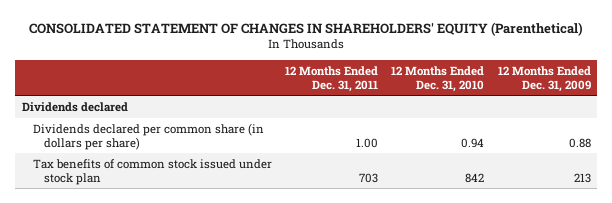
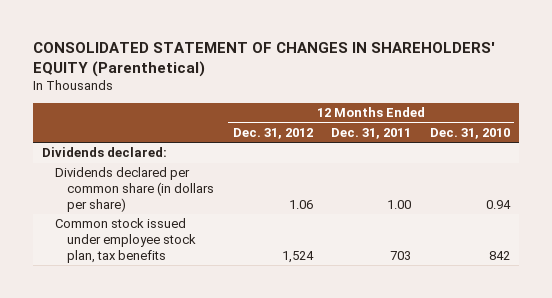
[497,66,591,92] 12 Months Ended Dec. 31, 2009 -> none
none -> [232,127,313,139] Dec. 31, 2012
[21,101,128,112] Dividends declared -> [42,147,168,158] Dividends declared:
[33,158,273,185] Tax benefits of common stock issued under stock plan -> [54,218,197,264] Common stock issued under employee stock plan, tax benefits

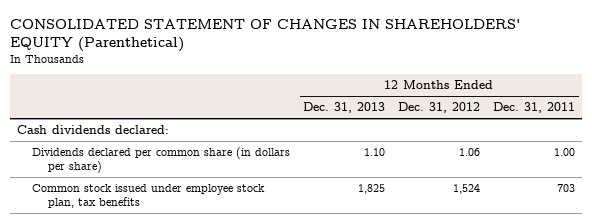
[429,127,510,139] Dec. 31, 2010 -> none
none -> [303,102,386,114] Dec. 31, 2013
[42,147,168,158] Dividends declared: -> [16,125,169,135] Cash dividends declared:

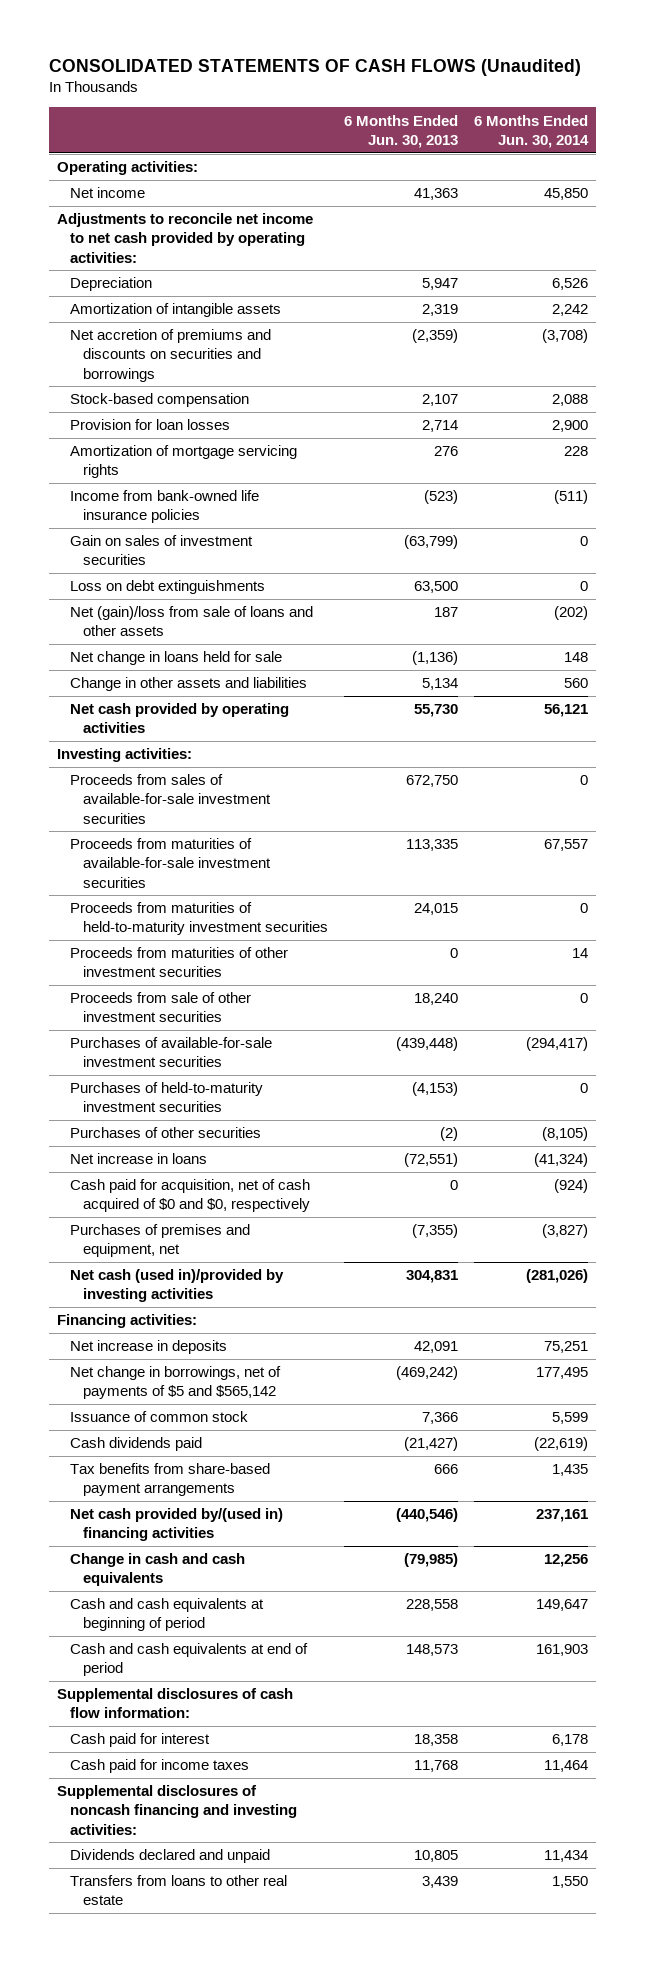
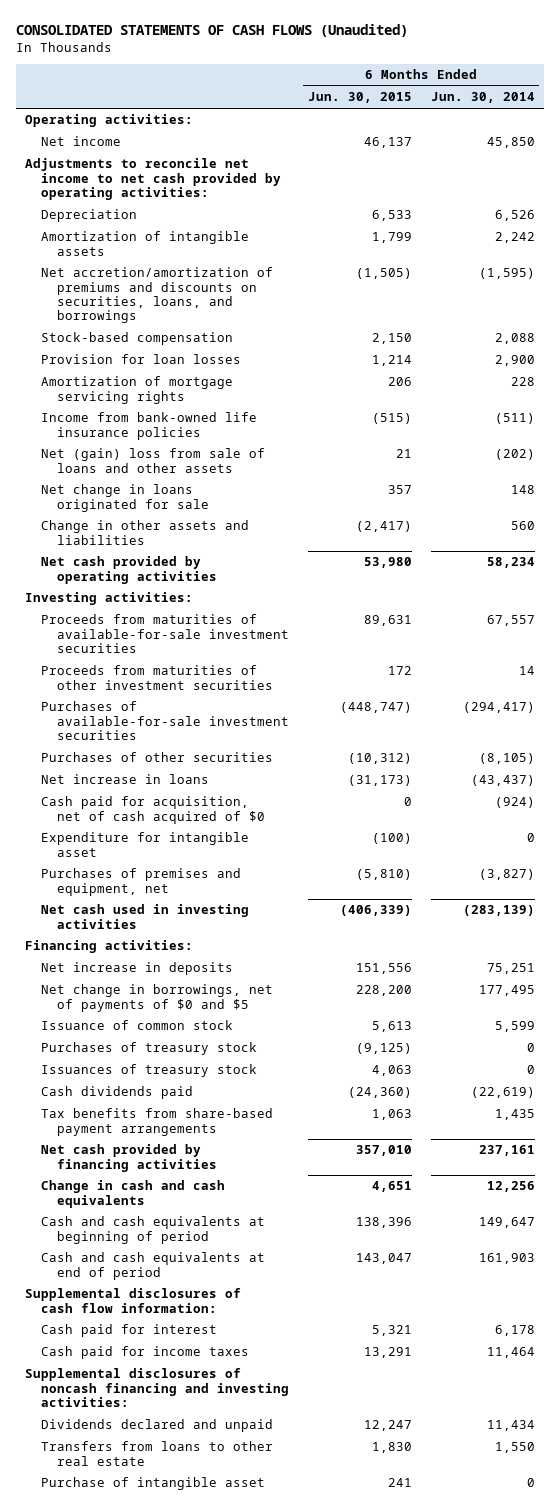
[343,114,458,148] 6 Months Ended Jun. 30, 2013 -> none
none -> [308,92,413,104] Jun. 30, 2015
[69,329,271,382] Net accretion of premiums and discounts on securities and borrowings -> [41,267,274,324] Net accretion/amortization of premiums and discounts on securities, loans, and borrowings
[541,329,588,344] (3,708) -> [478,268,535,280] (1,595)
[69,535,253,566] Gain on sales of investment securities -> none
[69,580,265,595] Loss on debt extinguishments -> none
[69,606,313,637] Net (gain)/loss from sale of loans and other assets -> [41,448,266,473] Net (gain) loss from sale of loans and other assets
[69,651,282,666] Net change in loans held for sale -> [41,484,210,512] Net change in loans originated for sale
[543,704,588,718] 56,121 -> [486,557,535,569] 58,234
[69,774,271,824] Proceeds from sales of available-for-sale investment securities -> none
[69,902,328,936] Proceeds from maturities of held-to-maturity investment securities -> none
[69,992,251,1023] Proceeds from sale of other investment securities -> none
[69,1082,263,1113] Purchases of held-to-maturity investment securities -> none
[533,1153,588,1168] (41,324) -> [470,775,535,787] (43,437)
[69,1179,310,1213] Cash paid for acquisition, net of cash acquired of $0 and $0, respectively -> [41,796,266,824] Cash paid for acquisition, net of cash acquired of $0
none -> [41,832,250,857] Expenditure for intangible asset
[69,1269,284,1303] Net cash (used in)/provided by investing activities -> [41,904,250,929] Net cash used in investing activities
[525,1269,588,1284] (281,026) -> [462,905,535,917] (283,139)
[69,1366,281,1400] Net change in borrowings, net of payments of $5 and $565,142 -> [41,984,274,1012] Net change in borrowings, net of payments of $0 and $5
none -> [41,1042,258,1056] Purchases of treasury stock
none -> [41,1064,258,1078] Issuances of treasury stock
[69,1508,283,1542] Net cash provided by/(used in) financing activities -> [41,1144,218,1172] Net cash provided by financing activities
none -> [41,1477,266,1491] Purchase of intangible asset

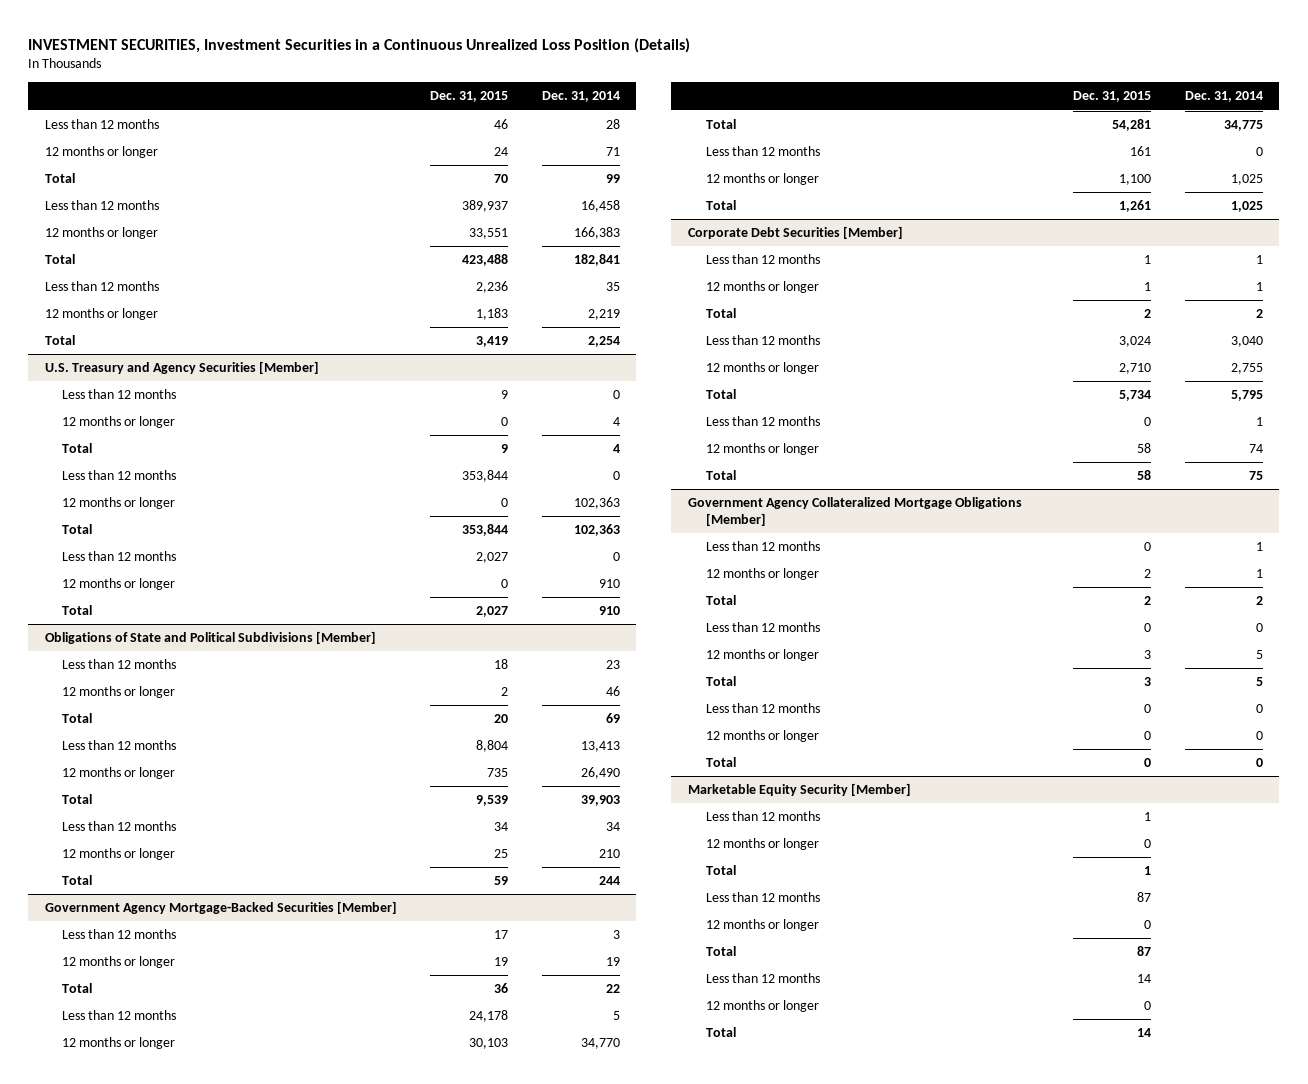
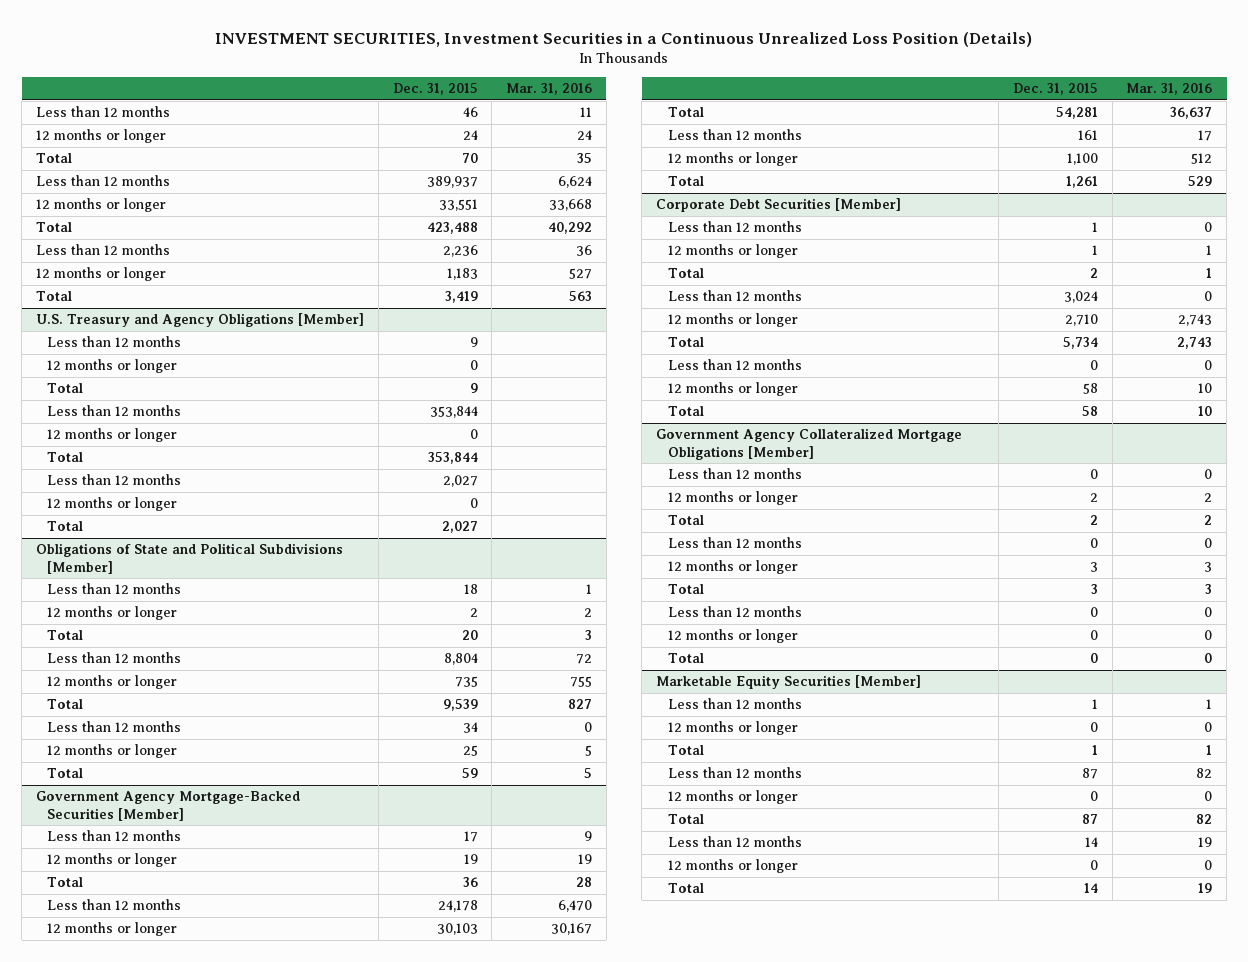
[541,91,620,103] Dec. 31, 2014 -> none
none -> [506,83,593,96] Mar. 31, 2016
[44,361,319,375] U.S. Treasury and Agency Securities [Member] -> [35,313,364,328] U.S. Treasury and Agency Obligations [Member]
[687,783,911,797] Marketable Equity Security [Member] -> [656,675,922,690] Marketable Equity Securities [Member]

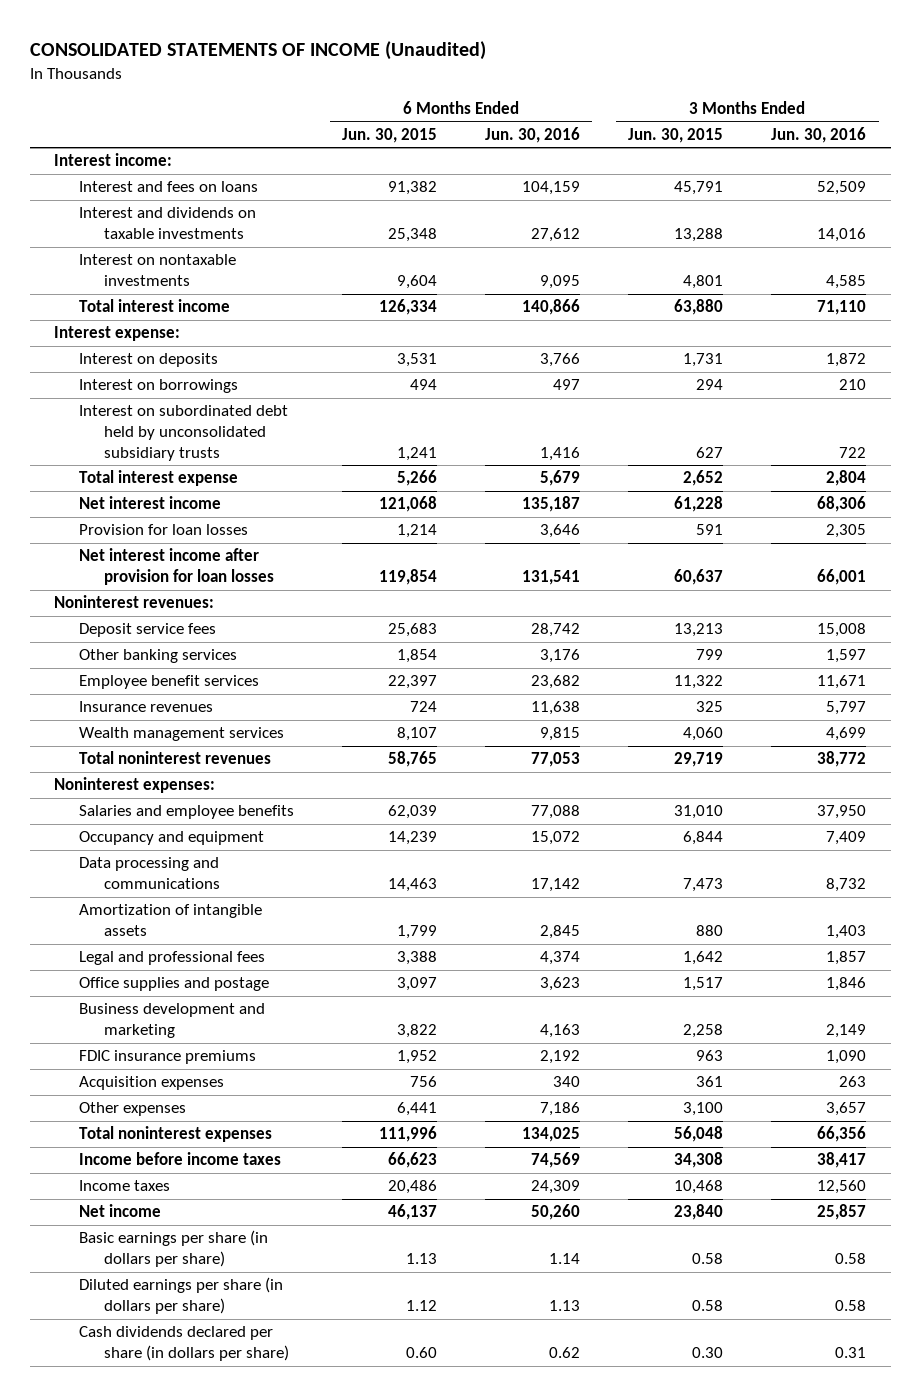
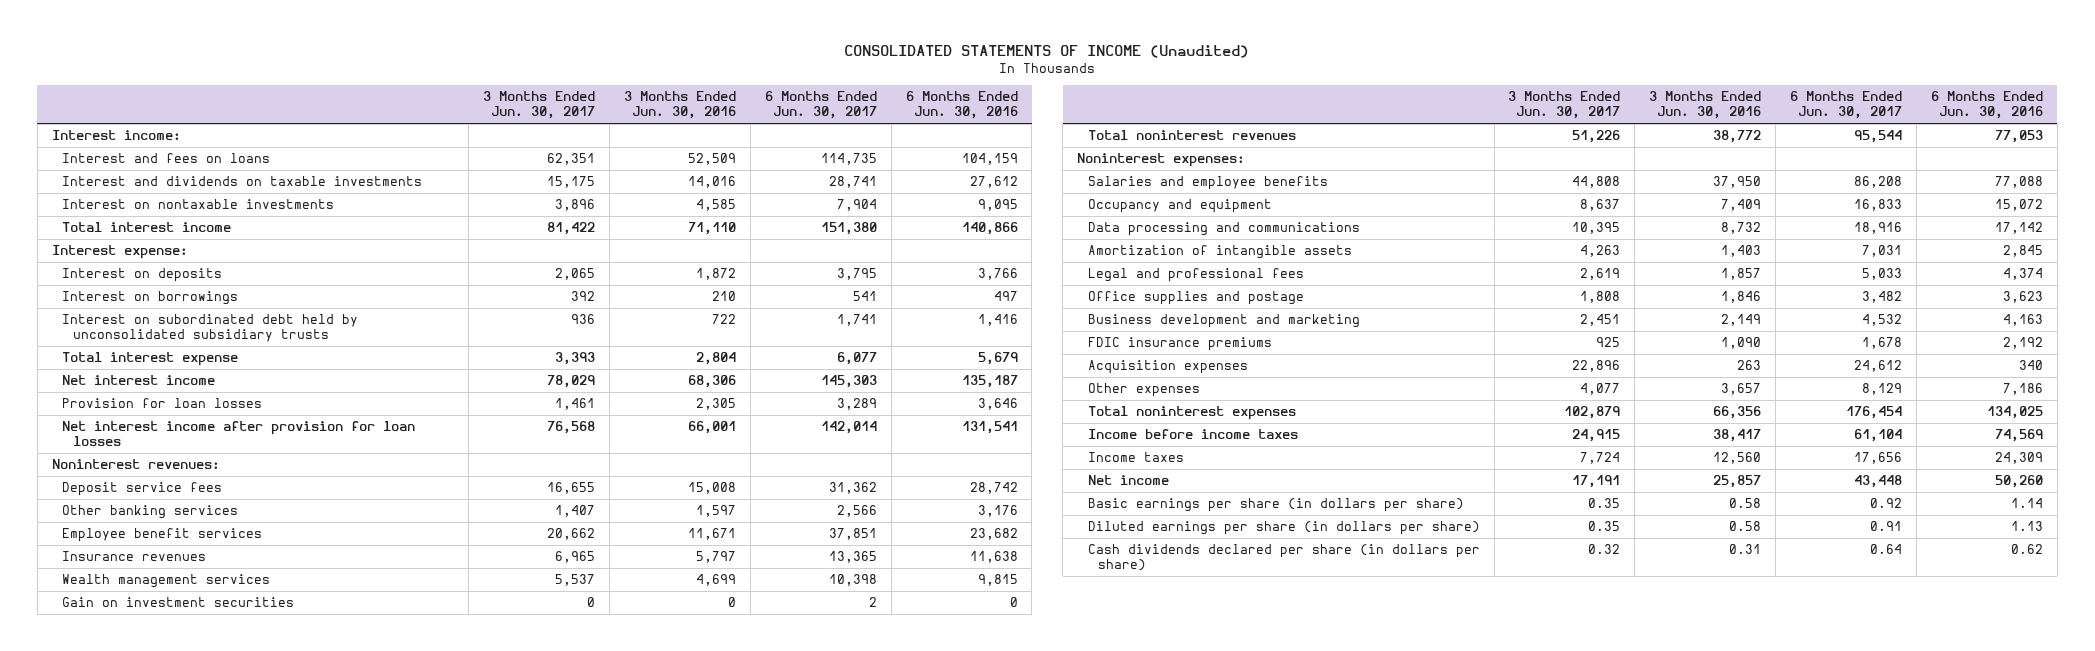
[341,127,437,143] Jun. 30, 2015 -> none
[628,127,724,143] Jun. 30, 2015 -> none
none -> [483,91,596,120] 3 Months Ended Jun. 30, 2017
none -> [764,91,877,120] 6 Months Ended Jun. 30, 2017
none -> [62,596,295,607] Gain on investment securities

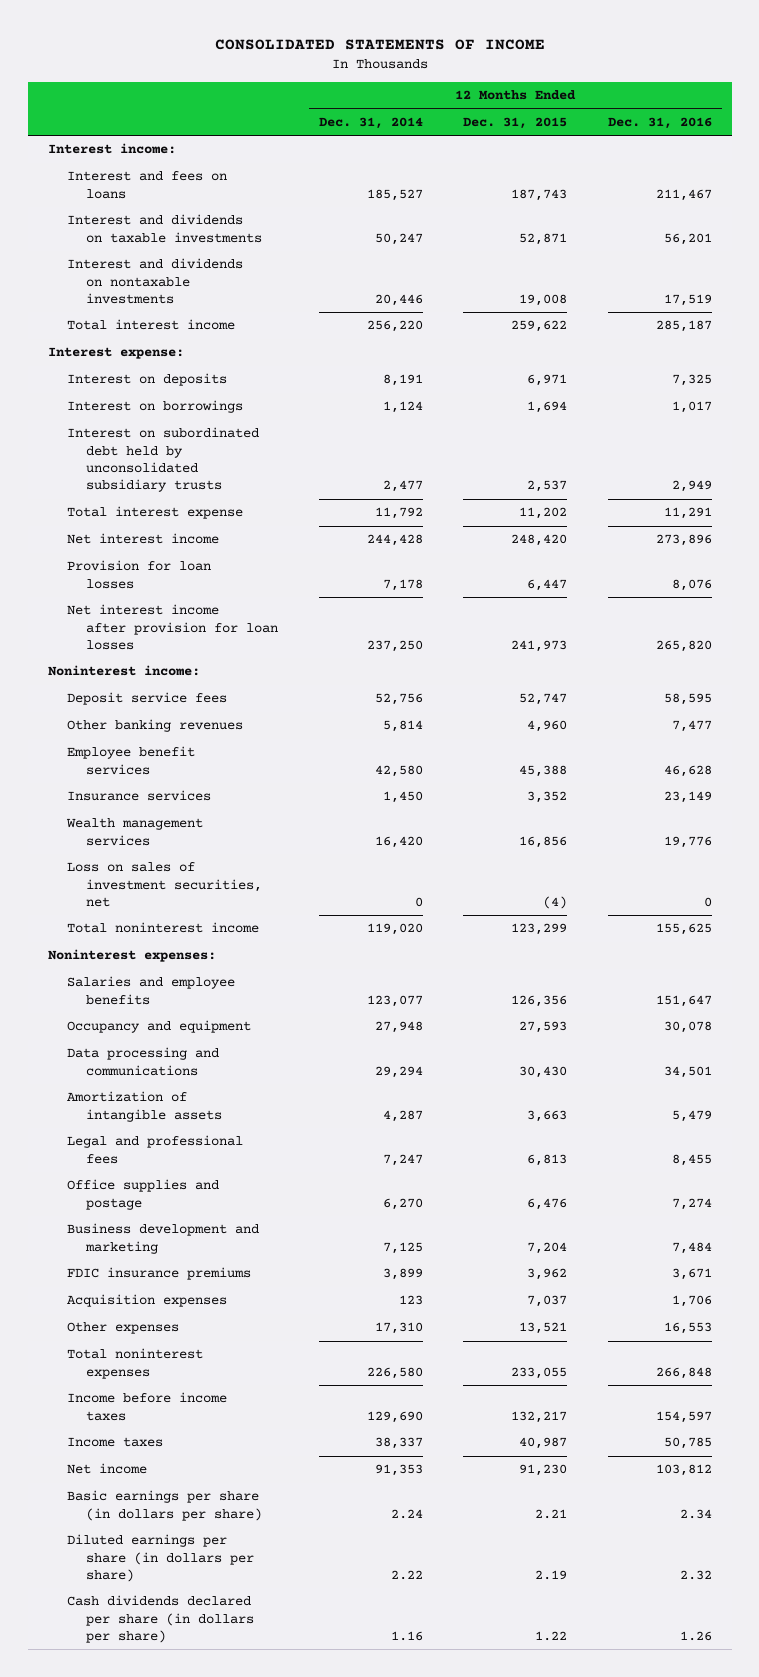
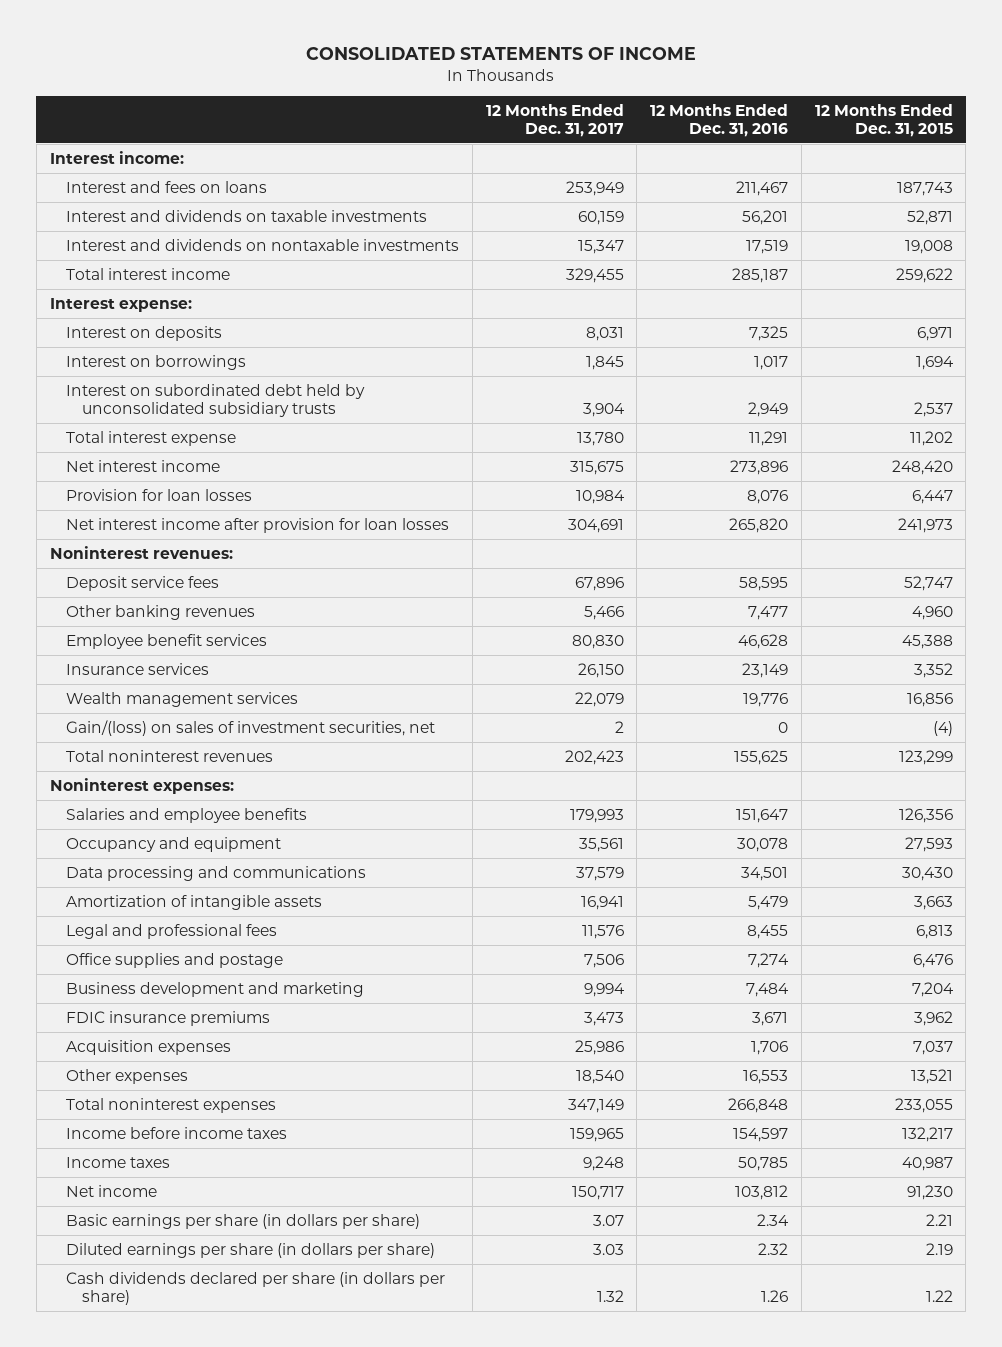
[318,116,423,129] Dec. 31, 2014 -> none
none -> [485,104,624,137] 12 Months Ended Dec. 31, 2017
[47,665,200,677] Noninterest income: -> [49,545,233,559] Noninterest revenues:
[66,862,263,907] Loss on sales of investment securities, net -> [66,719,436,736] Gain/(loss) on sales of investment securities, net
[66,922,259,934] Total noninterest income -> [66,749,274,762] Total noninterest revenues

